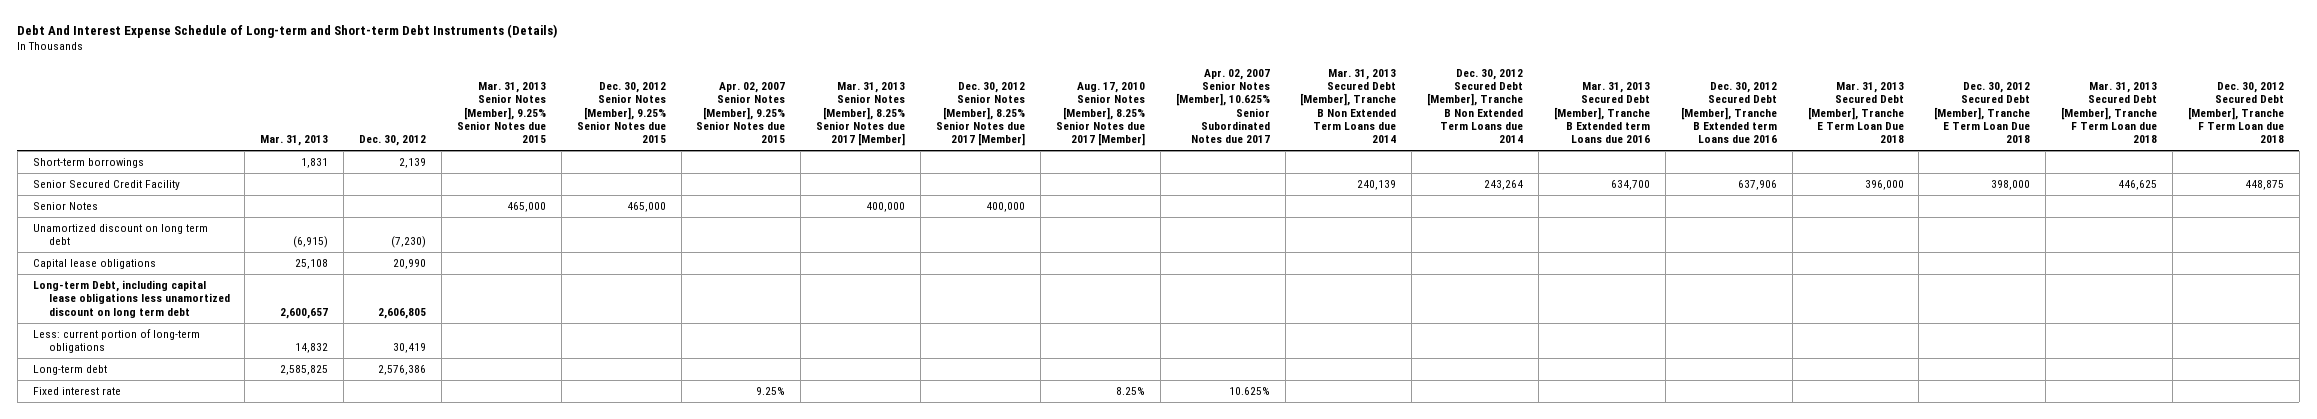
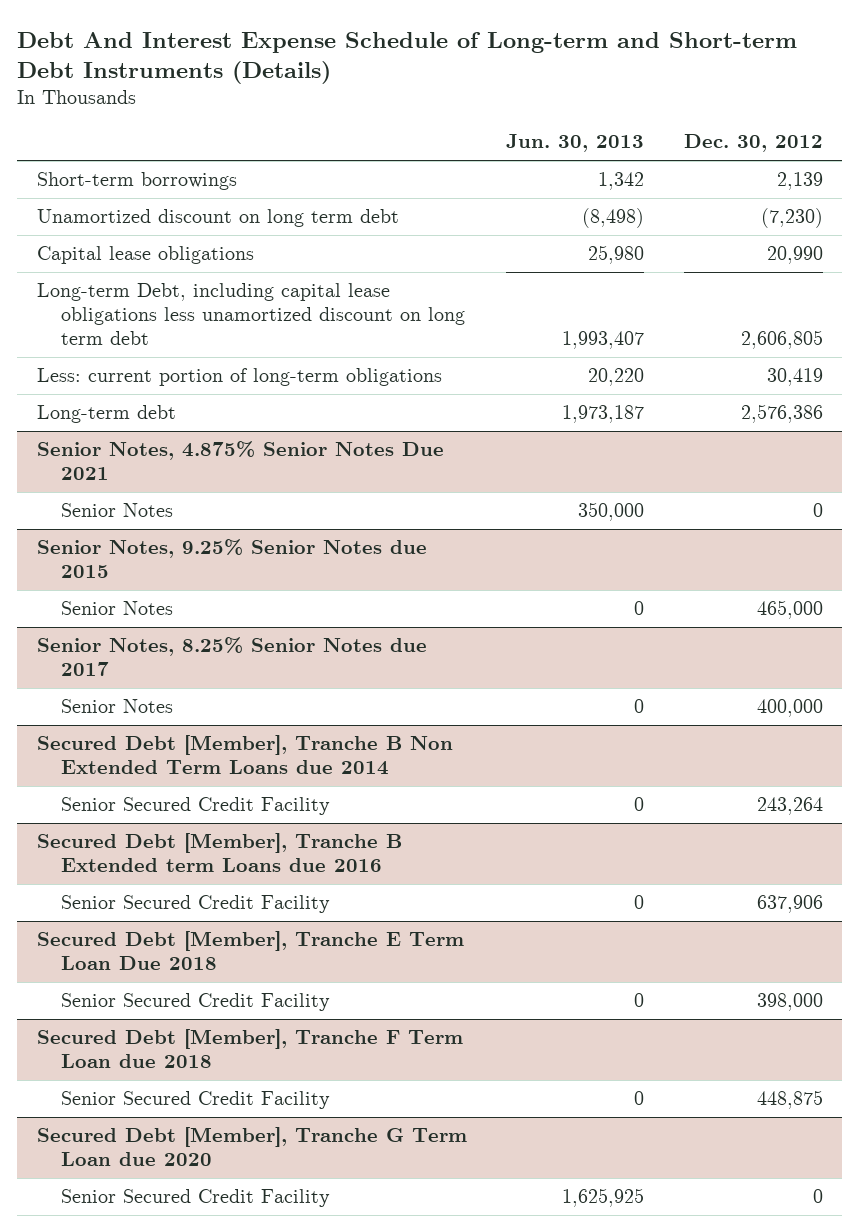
[260,135,329,147] Mar. 31, 2013 -> none
[456,82,546,144] Mar. 31, 2013 Senior Notes [Member], 9.25% Senior Notes due 2015 -> none
[576,82,666,144] Dec. 30, 2012 Senior Notes [Member], 9.25% Senior Notes due 2015 -> none
[696,82,786,144] Apr. 02, 2007 Senior Notes [Member], 9.25% Senior Notes due 2015 -> none
[816,82,906,147] Mar. 31, 2013 Senior Notes [Member], 8.25% Senior Notes due 2017 [Member] -> none
[936,82,1026,147] Dec. 30, 2012 Senior Notes [Member], 8.25% Senior Notes due 2017 [Member] -> none
[1055,82,1145,147] Aug. 17, 2010 Senior Notes [Member], 8.25% Senior Notes due 2017 [Member] -> none
[1175,68,1270,144] Apr. 02, 2007 Senior Notes [Member], 10.625% Senior Subordinated Notes due 2017 -> none
[1300,68,1397,144] Mar. 31, 2013 Secured Debt [Member], Tranche B Non Extended Term Loans due 2014 -> none
[1427,68,1524,144] Dec. 30, 2012 Secured Debt [Member], Tranche B Non Extended Term Loans due 2014 -> none
[1553,82,1650,144] Mar. 31, 2013 Secured Debt [Member], Tranche B Extended term Loans due 2016 -> none
[1680,82,1777,144] Dec. 30, 2012 Secured Debt [Member], Tranche B Extended term Loans due 2016 -> none
[1807,82,1904,144] Mar. 31, 2013 Secured Debt [Member], Tranche E Term Loan Due 2018 -> none
[1934,82,2031,144] Dec. 30, 2012 Secured Debt [Member], Tranche E Term Loan Due 2018 -> none
[2061,82,2158,144] Mar. 31, 2013 Secured Debt [Member], Tranche F Term Loan due 2018 -> none
[2187,82,2284,144] Dec. 30, 2012 Secured Debt [Member], Tranche F Term Loan due 2018 -> none
none -> [506,134,645,153] Jun. 30, 2013
[32,180,180,191] Senior Secured Credit Facility -> none
[32,202,98,211] Senior Notes -> none
[32,387,121,396] Fixed interest rate -> none
none -> [37,441,445,481] Senior Notes, 4.875% Senior Notes Due 2021
none -> [61,503,174,518] Senior Notes
none -> [37,539,428,579] Senior Notes, 9.25% Senior Notes due 2015
none -> [61,601,174,616] Senior Notes
none -> [37,637,428,677] Senior Notes, 8.25% Senior Notes due 2017
none -> [61,699,174,714] Senior Notes
none -> [37,735,454,776] Secured Debt [Member], Tranche B Non Extended Term Loans due 2014
none -> [61,797,331,816] Senior Secured Credit Facility
none -> [37,833,403,873] Secured Debt [Member], Tranche B Extended term Loans due 2016
none -> [61,895,331,914] Senior Secured Credit Facility
none -> [37,931,465,971] Secured Debt [Member], Tranche E Term Loan Due 2018
none -> [61,993,331,1012] Senior Secured Credit Facility
none -> [37,1029,464,1069] Secured Debt [Member], Tranche F Term Loan due 2018
none -> [61,1091,331,1110] Senior Secured Credit Facility
none -> [37,1127,468,1167] Secured Debt [Member], Tranche G Term Loan due 2020
none -> [61,1189,331,1208] Senior Secured Credit Facility

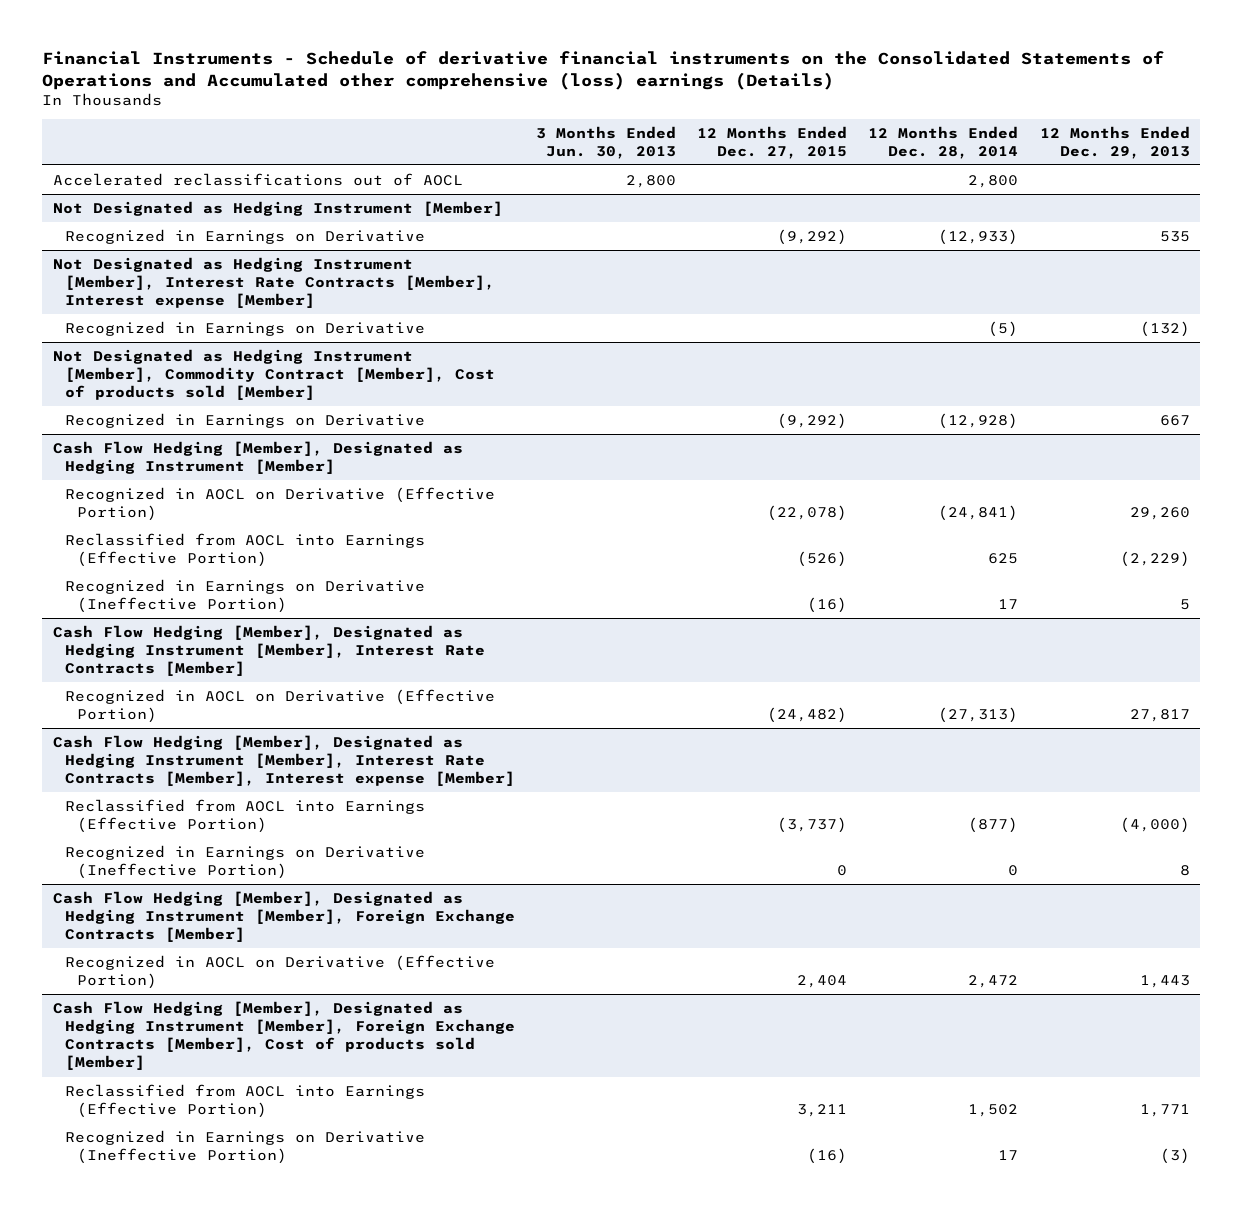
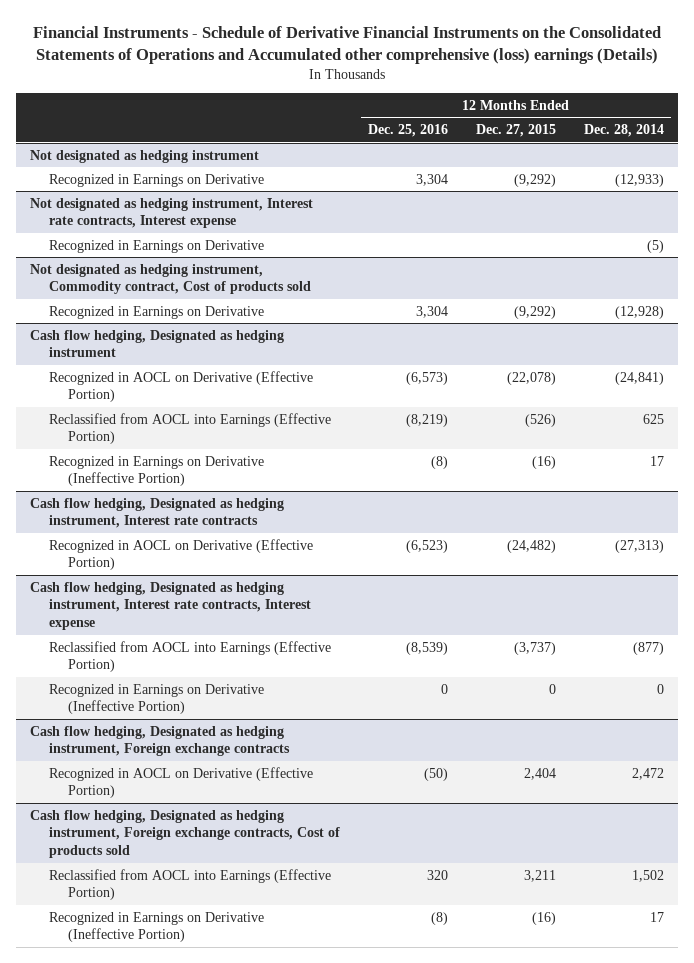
[42,50,1165,90] Financial Instruments - Schedule of derivative financial instruments on the Consolidated Statements of Operations and Accumulated other comprehensive (loss) earnings (Details) -> [33,25,662,64] Financial Instruments - Schedule of Derivative Financial Instruments on the Consolidated Statements of Operations and Accumulated other comprehensive (loss) earnings (Details)
[535,125,676,159] 3 Months Ended Jun. 30, 2013 -> none
[1039,125,1190,159] 12 Months Ended Dec. 29, 2013 -> none
none -> [368,124,449,138] Dec. 25, 2016
[52,172,463,186] Accelerated reclassifications out of AOCL -> none
[52,200,503,216] Not Designated as Hedging Instrument [Member] -> [29,149,259,163] Not designated as hedging instrument
[52,256,495,309] Not Designated as Hedging Instrument [Member], Interest Rate Contracts [Member], Interest expense [Member] -> [29,197,313,229] Not designated as hedging instrument, Interest rate contracts, Interest expense
[52,348,495,401] Not Designated as Hedging Instrument [Member], Commodity Contract [Member], Cost of products sold [Member] -> [29,263,312,295] Not designated as hedging instrument, Commodity contract, Cost of products sold
[52,440,463,475] Cash Flow Hedging [Member], Designated as Hedging Instrument [Member] -> [29,329,284,358] Cash flow hedging, Designated as hedging instrument
[52,624,485,677] Cash Flow Hedging [Member], Designated as Hedging Instrument [Member], Interest Rate Contracts [Member] -> [29,497,284,529] Cash flow hedging, Designated as hedging instrument, Interest rate contracts
[52,734,515,787] Cash Flow Hedging [Member], Designated as Hedging Instrument [Member], Interest Rate Contracts [Member], Interest expense [Member] -> [29,581,312,631] Cash flow hedging, Designated as hedging instrument, Interest rate contracts, Interest expense
[52,890,515,943] Cash Flow Hedging [Member], Designated as Hedging Instrument [Member], Foreign Exchange Contracts [Member] -> [29,725,291,757] Cash flow hedging, Designated as hedging instrument, Foreign exchange contracts
[52,1000,515,1071] Cash Flow Hedging [Member], Designated as Hedging Instrument [Member], Foreign Exchange Contracts [Member], Cost of products sold [Member] -> [29,809,341,859] Cash flow hedging, Designated as hedging instrument, Foreign exchange contracts, Cost of products sold

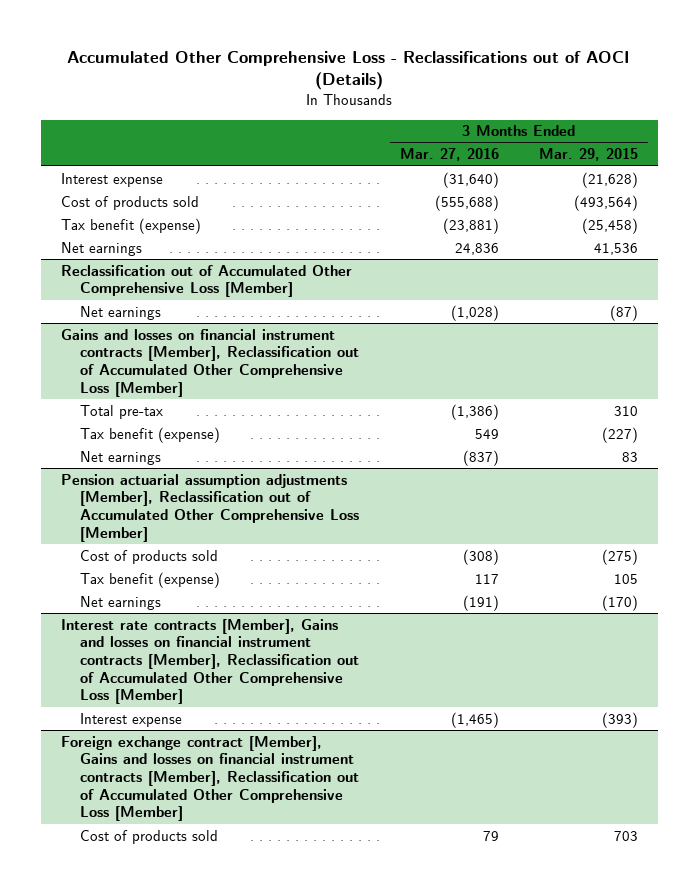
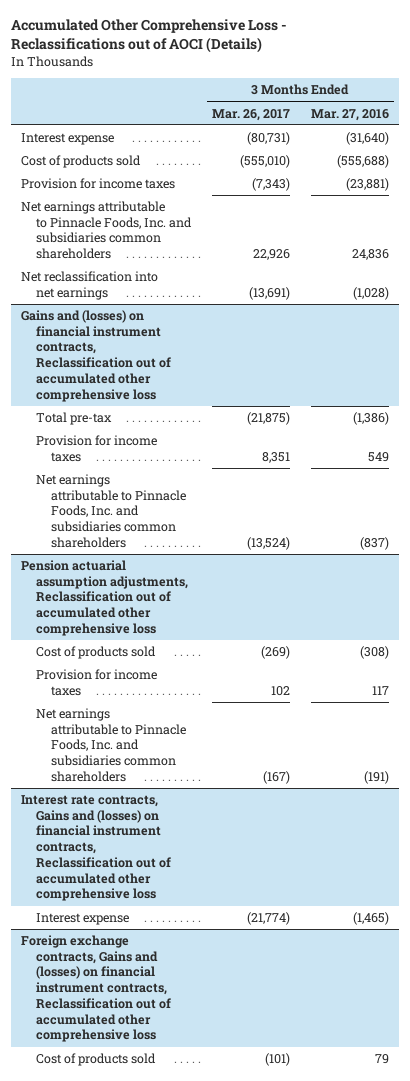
[539,148,639,162] Mar. 29, 2015 -> none
none -> [211,108,290,121] Mar. 26, 2017
[60,264,352,298] Reclassification out of Accumulated Other Comprehensive Loss [Member] -> none
[60,217,201,234] Tax benefit (expense) -> [21,178,176,190] Provision for income taxes
[60,241,142,256] Net earnings -> [21,201,192,260] Net earnings attributable to Pinnacle Foods, Inc. and subsidiaries common shareholders
[80,305,162,320] Net earnings -> [21,271,159,300] Net reclassification into net earnings
[60,328,360,397] Gains and losses on financial instrument contracts [Member], Reclassification out of Accumulated Other Comprehensive Loss [Member] -> [21,310,171,402] Gains and (losses) on financial instrument contracts, Reclassification out of accumulated other comprehensive loss
[80,426,221,443] Tax benefit (expense) -> [35,435,157,462] Provision for income taxes
[80,450,162,465] Net earnings -> [35,474,186,548] Net earnings attributable to Pinnacle Foods, Inc. and subsidiaries common shareholders
[60,473,360,542] Pension actuarial assumption adjustments [Member], Reclassification out of Accumulated Other Comprehensive Loss [Member] -> [21,560,188,636] Pension actuarial assumption adjustments, Reclassification out of accumulated other comprehensive loss
[80,571,221,588] Tax benefit (expense) -> [35,669,157,696] Provision for income taxes
[80,595,162,610] Net earnings -> [35,708,186,782] Net earnings attributable to Pinnacle Foods, Inc. and subsidiaries common shareholders
[60,618,360,705] Interest rate contracts [Member], Gains and losses on financial instrument contracts [Member], Reclassification out of Accumulated Other Comprehensive Loss [Member] -> [21,795,171,902] Interest rate contracts, Gains and (losses) on financial instrument contracts, Reclassification out of accumulated other comprehensive loss
[60,735,360,822] Foreign exchange contract [Member], Gains and losses on financial instrument contracts [Member], Reclassification out of Accumulated Other Comprehensive Loss [Member] -> [21,935,171,1043] Foreign exchange contracts, Gains and (losses) on financial instrument contracts, Reclassification out of accumulated other comprehensive loss

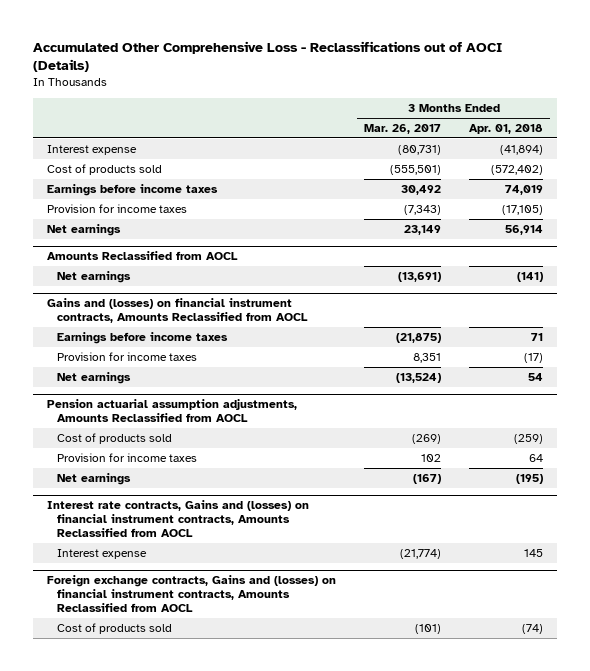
[310,108,389,121] Mar. 27, 2016 -> none
none -> [469,124,544,135] Apr. 01, 2018
[239,155,290,169] (555,010) -> [389,165,441,176] (555,501)
none -> [46,184,218,197] Earnings before income taxes
[21,201,192,260] Net earnings attributable to Pinnacle Foods, Inc. and subsidiaries common shareholders -> none
[21,310,171,402] Gains and (losses) on financial instrument contracts, Reclassification out of accumulated other comprehensive loss -> none
none -> [46,224,121,237] Net earnings
none -> [46,251,238,261] Amounts Reclassified from AOCL
[21,271,159,300] Net reclassification into net earnings -> [56,271,131,284] Net earnings
none -> [46,298,308,324] Gains and (losses) on financial instrument contracts, Amounts Reclassified from AOCL
[35,412,112,426] Total pre-tax -> [56,332,228,345] Earnings before income taxes
[21,560,188,636] Pension actuarial assumption adjustments, Reclassification out of accumulated other comprehensive loss -> none
[35,474,186,548] Net earnings attributable to Pinnacle Foods, Inc. and subsidiaries common shareholders -> [56,372,131,385] Net earnings
none -> [46,399,297,423] Pension actuarial assumption adjustments, Amounts Reclassified from AOCL
[21,795,171,902] Interest rate contracts, Gains and (losses) on financial instrument contracts, Reclassification out of accumulated other comprehensive loss -> none
[35,708,186,782] Net earnings attributable to Pinnacle Foods, Inc. and subsidiaries common shareholders -> [56,473,131,486] Net earnings
none -> [46,500,309,538] Interest rate contracts, Gains and (losses) on financial instrument contracts, Amounts Reclassified from AOCL
[21,935,171,1043] Foreign exchange contracts, Gains and (losses) on financial instrument contracts, Reclassification out of accumulated other comprehensive loss -> none
none -> [46,575,336,613] Foreign exchange contracts, Gains and (losses) on financial instrument contracts, Amounts Reclassified from AOCL

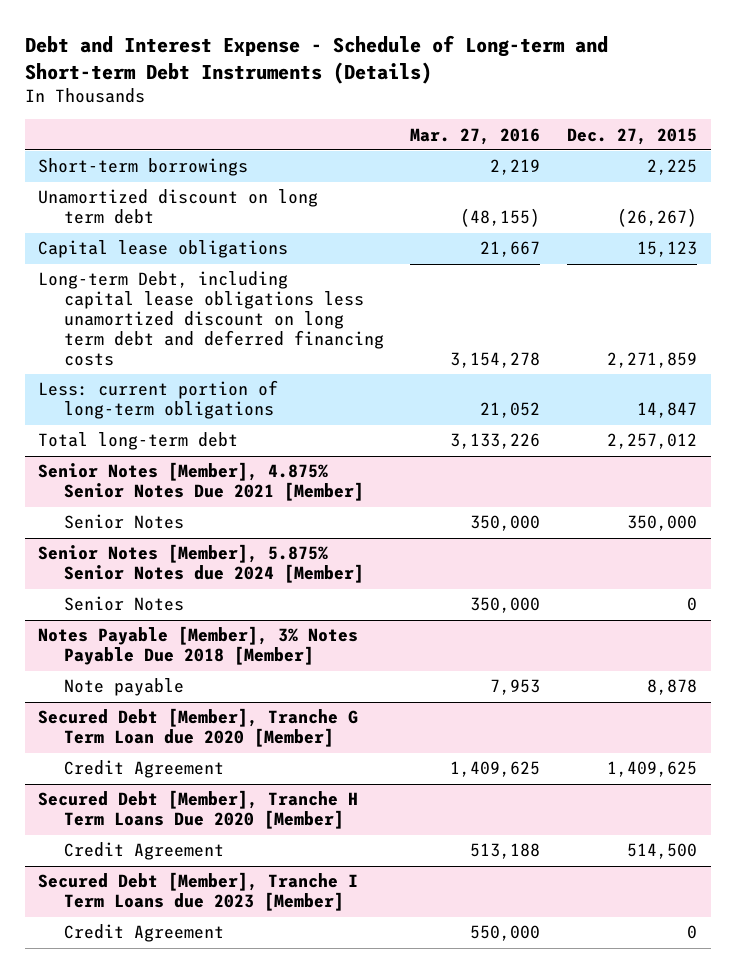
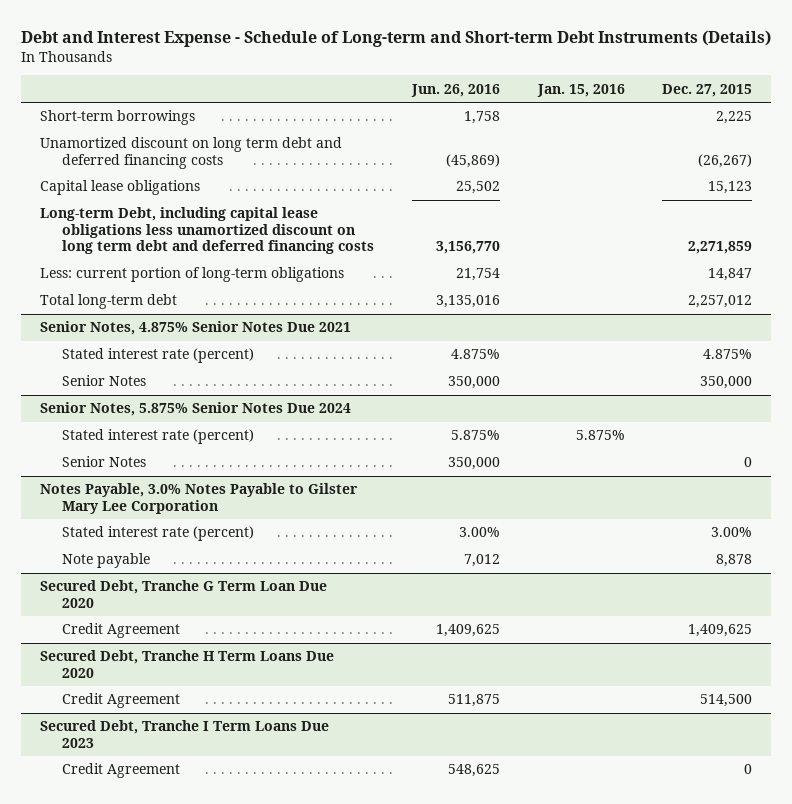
[410,127,541,145] Mar. 27, 2016 -> none
none -> [410,83,500,97] Jun. 26, 2016
none -> [536,83,625,97] Jan. 15, 2016
[38,189,319,225] Unamortized discount on long term debt -> [39,137,342,169] Unamortized discount on long term debt and deferred financing costs
[38,462,364,502] Senior Notes [Member], 4.875% Senior Notes Due 2021 [Member] -> [39,321,351,336] Senior Notes, 4.875% Senior Notes Due 2021
none -> [61,348,254,364] Stated interest rate (percent)
[38,544,364,584] Senior Notes [Member], 5.875% Senior Notes due 2024 [Member] -> [39,402,351,417] Senior Notes, 5.875% Senior Notes Due 2024
none -> [61,429,254,445] Stated interest rate (percent)
[38,626,359,666] Notes Payable [Member], 3% Notes Payable Due 2018 [Member] -> none
none -> [39,483,358,514] Notes Payable, 3.0% Notes Payable to Gilster Mary Lee Corporation
none -> [61,526,254,542] Stated interest rate (percent)
[38,708,359,748] Secured Debt [Member], Tranche G Term Loan due 2020 [Member] -> [39,580,327,608] Secured Debt, Tranche G Term Loan Due 2020
[38,790,359,830] Secured Debt [Member], Tranche H Term Loans Due 2020 [Member] -> [39,650,334,678] Secured Debt, Tranche H Term Loans Due 2020
[38,872,359,912] Secured Debt [Member], Tranche I Term Loans due 2023 [Member] -> [39,720,329,748] Secured Debt, Tranche I Term Loans Due 2023

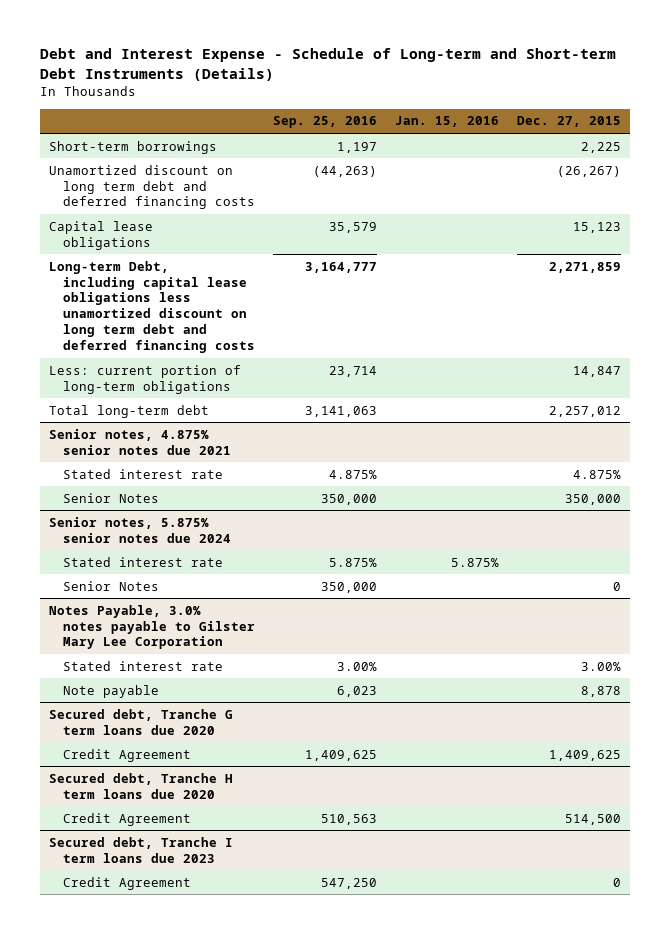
[410,83,500,97] Jun. 26, 2016 -> none
none -> [272,116,377,129] Sep. 25, 2016
[39,321,351,336] Senior Notes, 4.875% Senior Notes Due 2021 -> [48,428,231,455] Senior notes, 4.875% senior notes due 2021
[61,348,254,364] Stated interest rate (percent) -> [62,468,223,479] Stated interest rate
[39,402,351,417] Senior Notes, 5.875% Senior Notes Due 2024 -> [48,516,231,543] Senior notes, 5.875% senior notes due 2024
[61,429,254,445] Stated interest rate (percent) -> [62,556,223,567] Stated interest rate
[39,483,358,514] Notes Payable, 3.0% Notes Payable to Gilster Mary Lee Corporation -> [48,604,255,650] Notes Payable, 3.0% notes payable to Gilster Mary Lee Corporation
[61,526,254,542] Stated interest rate (percent) -> [62,660,223,671] Stated interest rate
[39,580,327,608] Secured Debt, Tranche G Term Loan Due 2020 -> [48,708,233,735] Secured debt, Tranche G term loans due 2020
[39,650,334,678] Secured Debt, Tranche H Term Loans Due 2020 -> [48,772,233,799] Secured debt, Tranche H term loans due 2020
[39,720,329,748] Secured Debt, Tranche I Term Loans Due 2023 -> [48,836,233,863] Secured debt, Tranche I term loans due 2023

